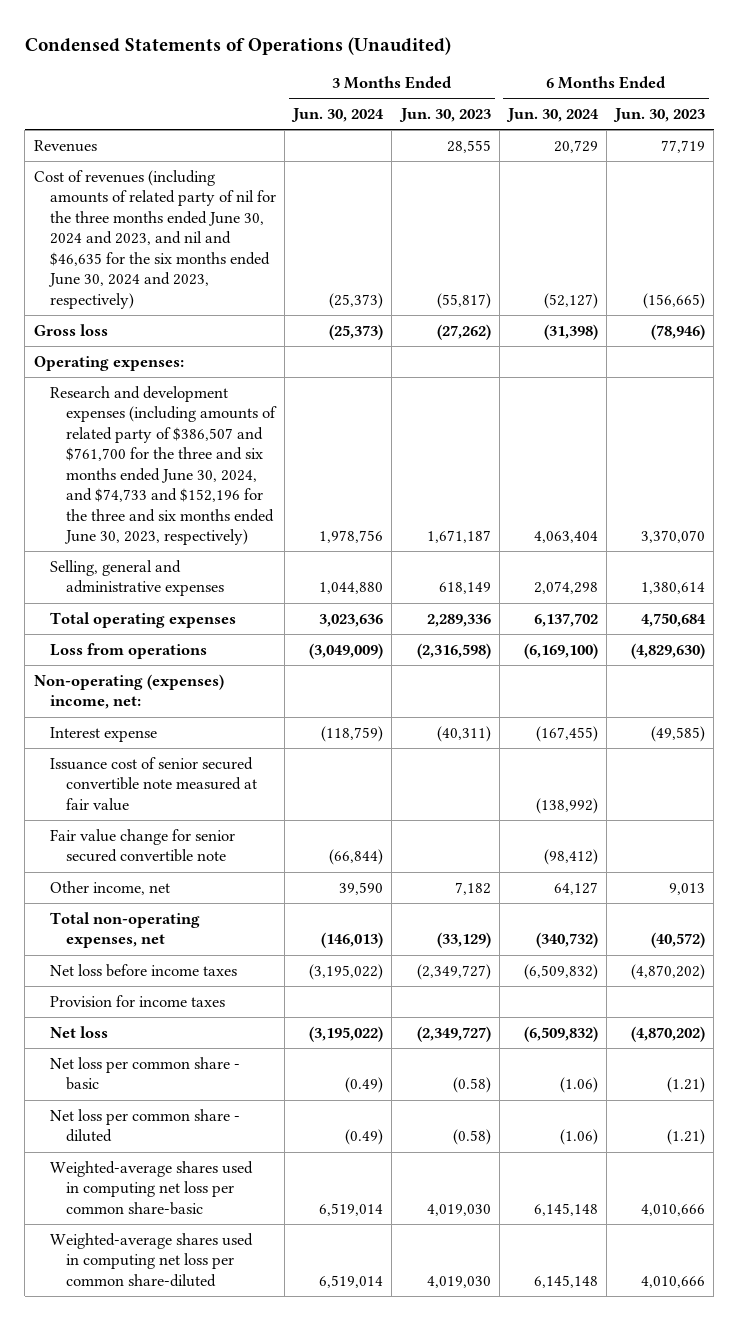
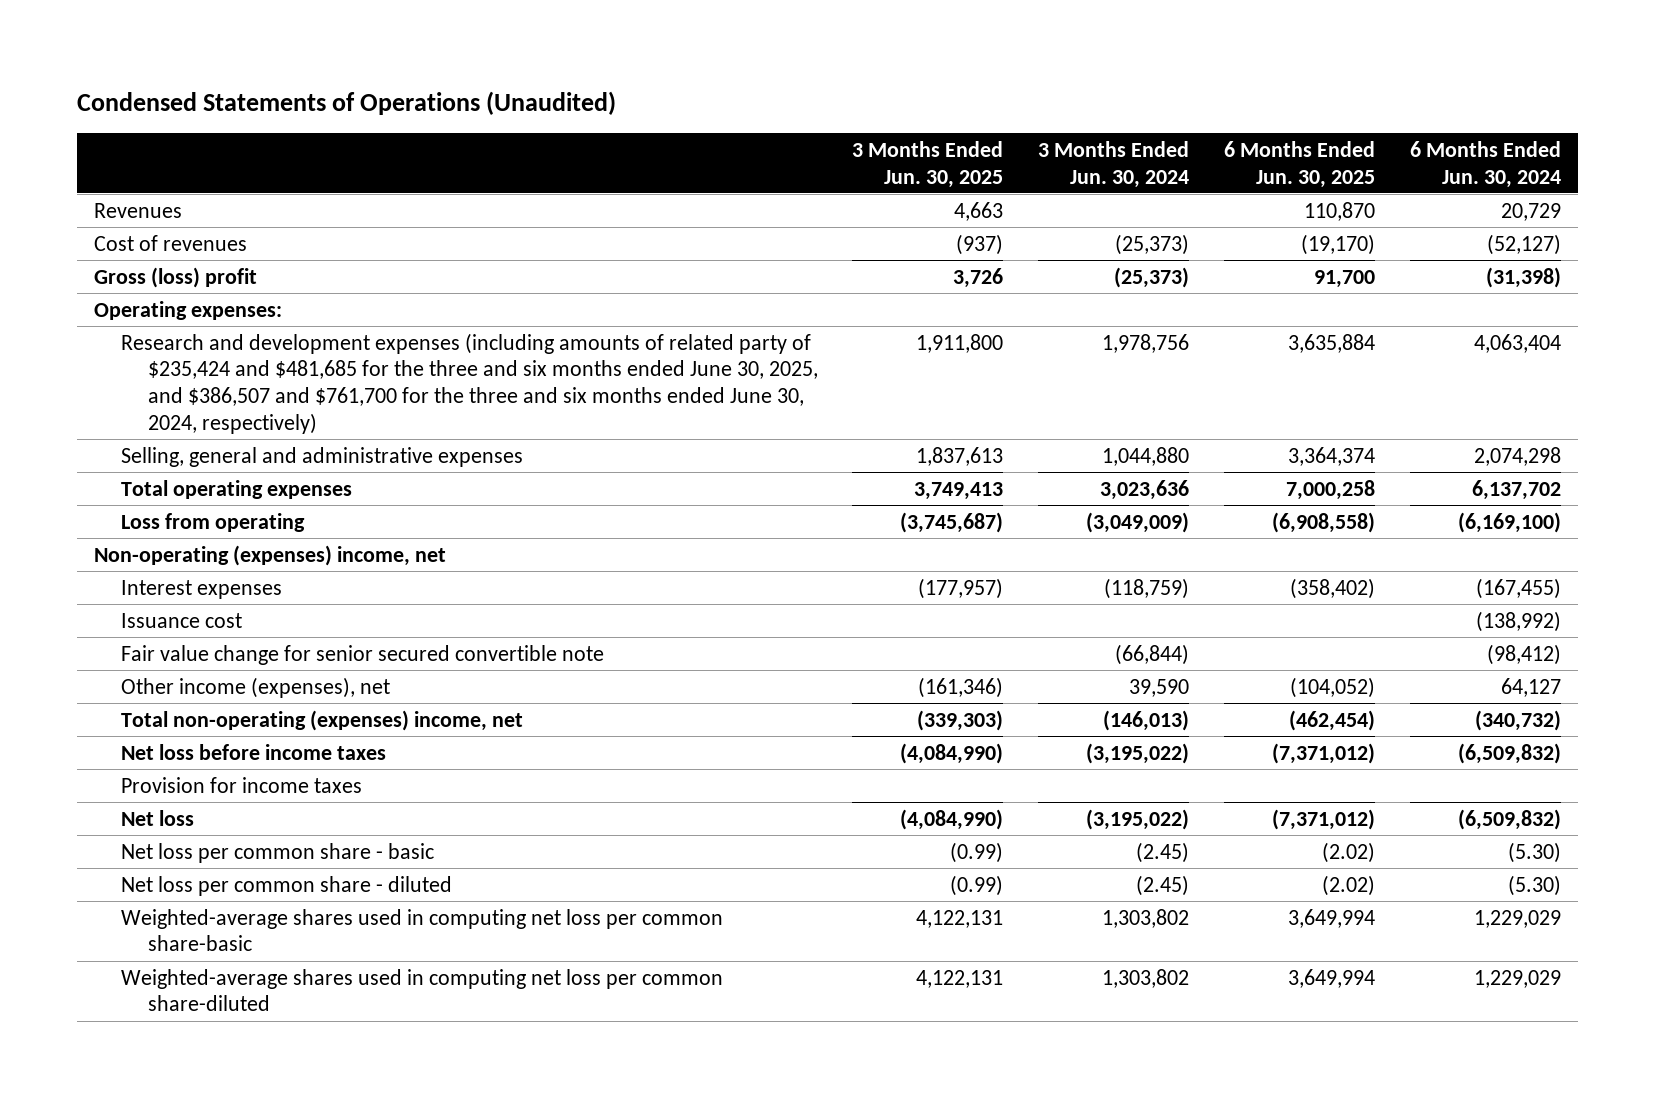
[398,108,491,123] Jun. 30, 2023 -> none
[613,108,706,123] Jun. 30, 2023 -> none
none -> [852,140,1004,188] 3 Months Ended Jun. 30, 2025
none -> [1224,140,1376,188] 6 Months Ended Jun. 30, 2025
[33,169,276,309] Cost of revenues (including amounts of related party of nil for the three months ended June 30, 2024 and 2023, and nil and $46,635 for the six months ended June 30, 2024 and 2023, respectively) -> [94,234,248,251] Cost of revenues
[33,323,108,336] Gross loss -> [94,266,258,288] Gross (loss) profit
[49,385,278,546] Research and development expenses (including amounts of related party of $386,507 and $761,700 for the three and six months ended June 30, 2024, and $74,733 and $152,196 for the three and six months ended June 30, 2023, respectively) -> [120,332,818,434] Research and development expenses (including amounts of related party of $235,424 and $481,685 for the three and six months ended June 30, 2025, and $386,507 and $761,700 for the three and six months ended June 30, 2024, respectively)
[49,642,207,659] Loss from operations -> [120,512,305,532] Loss from operating
[33,673,224,710] Non-operating (expenses) income, net: -> [94,544,447,566] Non-operating (expenses) income, net
[49,726,157,742] Interest expense -> [120,579,282,599] Interest expenses
[49,756,258,811] Issuance cost of senior secured convertible note measured at fair value -> [120,612,242,628] Issuance cost
[49,880,170,895] Other income, net -> [120,676,390,698] Other income (expenses), net
[49,911,200,949] Total non-operating expenses, net -> [120,709,523,731] Total non-operating (expenses) income, net
[345,1077,384,1094] (0.49) -> [1136,841,1190,863] (2.45)
[559,1077,598,1094] (1.06) -> [1507,841,1561,863] (5.30)
[345,1129,384,1146] (0.49) -> [1136,874,1190,896] (2.45)
[559,1129,598,1146] (1.06) -> [1507,874,1561,896] (5.30)
[319,1202,384,1216] 6,519,014 -> [1102,908,1190,928] 1,303,802
[533,1202,598,1216] 6,145,148 -> [1473,909,1561,928] 1,229,029
[319,1274,384,1288] 6,519,014 -> [1102,968,1190,988] 1,303,802
[533,1274,598,1288] 6,145,148 -> [1473,969,1561,988] 1,229,029

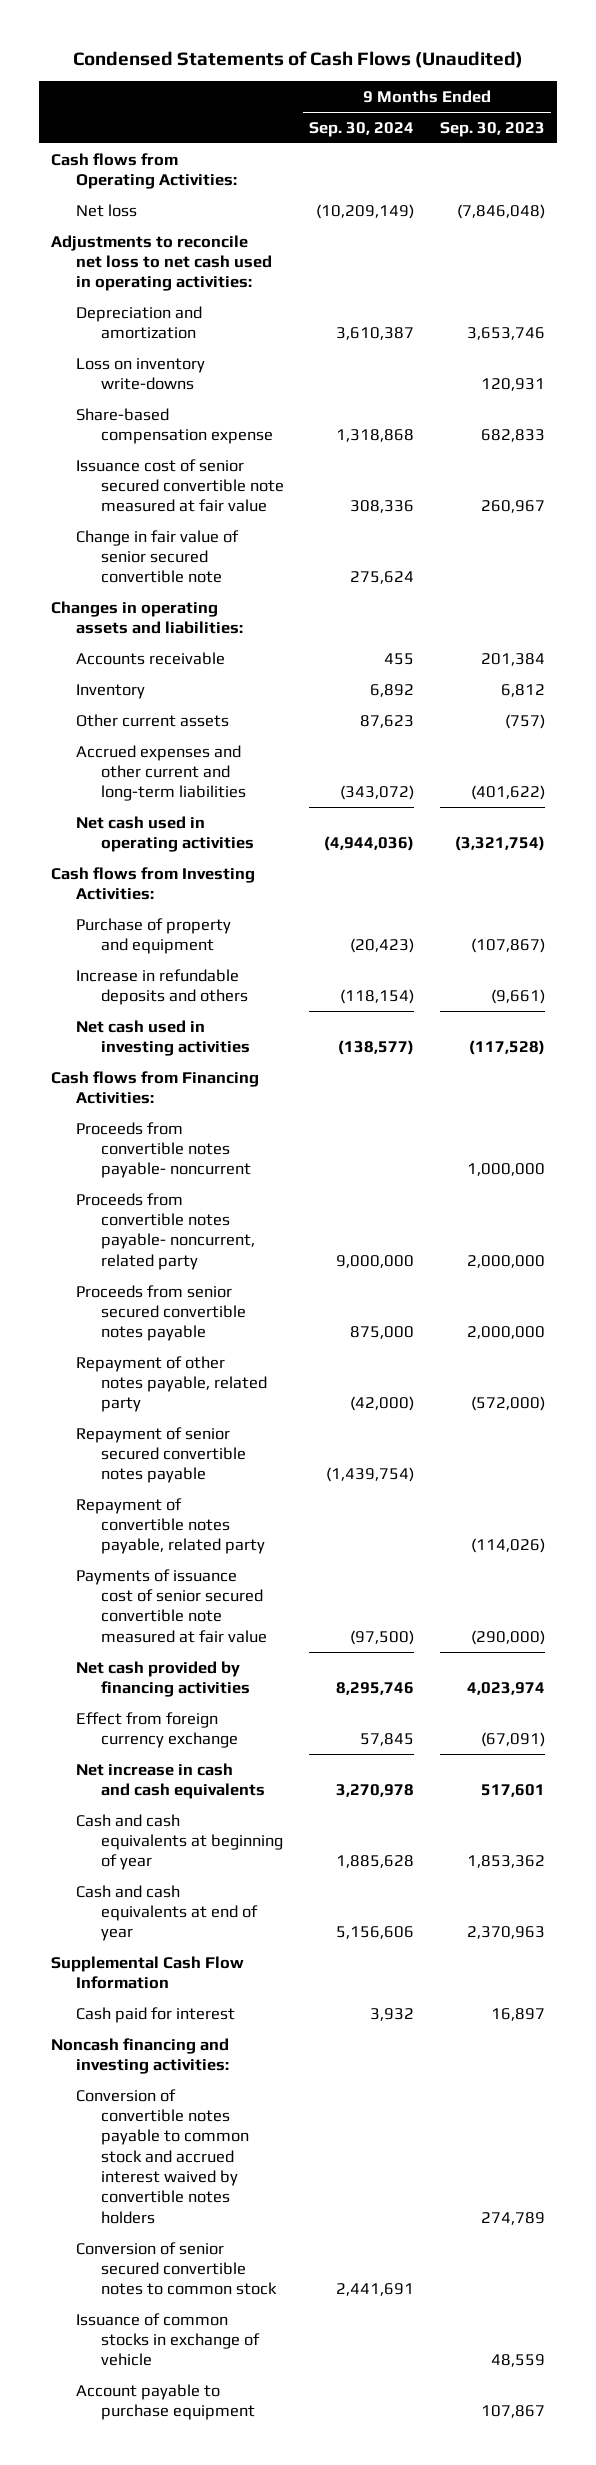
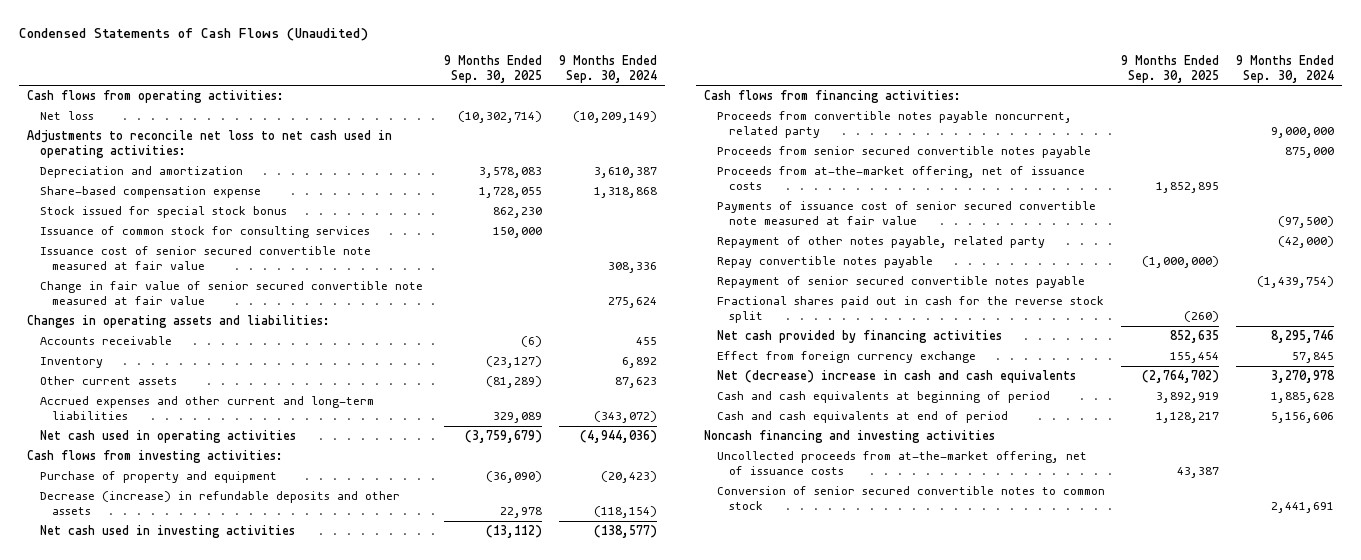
[439,121,545,137] Sep. 30, 2023 -> none
none -> [444,55,543,83] 9 Months Ended Sep. 30, 2025
[51,152,238,190] Cash flows from Operating Activities: -> [27,90,285,104] Cash flows from operating activities:
[76,357,206,391] Loss on inventory write-downs -> none
none -> [39,206,287,219] Stock issued for special stock bonus
none -> [39,226,370,239] Issuance of common stock for consulting services
[76,529,240,584] Change in fair value of senior secured convertible note -> [39,281,423,305] Change in fair value of senior secured convertible note measured at fair value
[51,866,256,901] Cash flows from Investing Activities: -> [27,450,284,464] Cash flows from investing activities:
[76,968,248,1006] Increase in refundable deposits and others -> [39,491,400,515] Decrease (increase) in refundable deposits and other assets
[76,1121,251,1179] Proceeds from convertible notes payable- noncurrent -> none
[51,1070,260,1105] Cash flows from Financing Activities: -> [704,90,962,104] Cash flows from financing activities:
[76,1192,255,1270] Proceeds from convertible notes payable- noncurrent, related party -> [716,111,1072,138] Proceeds from convertible notes payable noncurrent, related party
none -> [716,166,1085,190] Proceeds from at-the-market offering, net of issuance costs
[76,1568,267,1643] Payments of issuance cost of senior secured convertible note measured at fair value -> [716,201,1096,225] Payments of issuance cost of senior secured convertible note measured at fair value
none -> [716,256,933,269] Repay convertible notes payable
[76,1497,265,1555] Repayment of convertible notes payable, related party -> none
none -> [716,296,1104,323] Fractional shares paid out in cash for the reverse stock split
[51,1955,245,1990] Supplemental Cash Flow Information -> none
[76,2006,236,2023] Cash paid for interest -> none
[76,2088,249,2224] Conversion of convertible notes payable to common stock and accrued interest waived by convertible notes holders -> none
[76,1762,265,1800] Net increase in cash and cash equivalents -> [716,370,1076,384] Net (decrease) increase in cash and cash equivalents
[76,1813,283,1871] Cash and cash equivalents at beginning of year -> [716,391,1050,404] Cash and cash equivalents at beginning of period
[76,1884,258,1942] Cash and cash equivalents at end of year -> [716,411,1008,424] Cash and cash equivalents at end of period
[51,2037,230,2075] Noncash financing and investing activities: -> [704,430,996,444] Noncash financing and investing activities
none -> [716,451,1087,475] Uncollected proceeds from at-the-market offering, net of issuance costs
[76,2312,260,2367] Issuance of common stocks in exchange of vehicle -> none
[76,2383,255,2421] Account payable to purchase equipment -> none

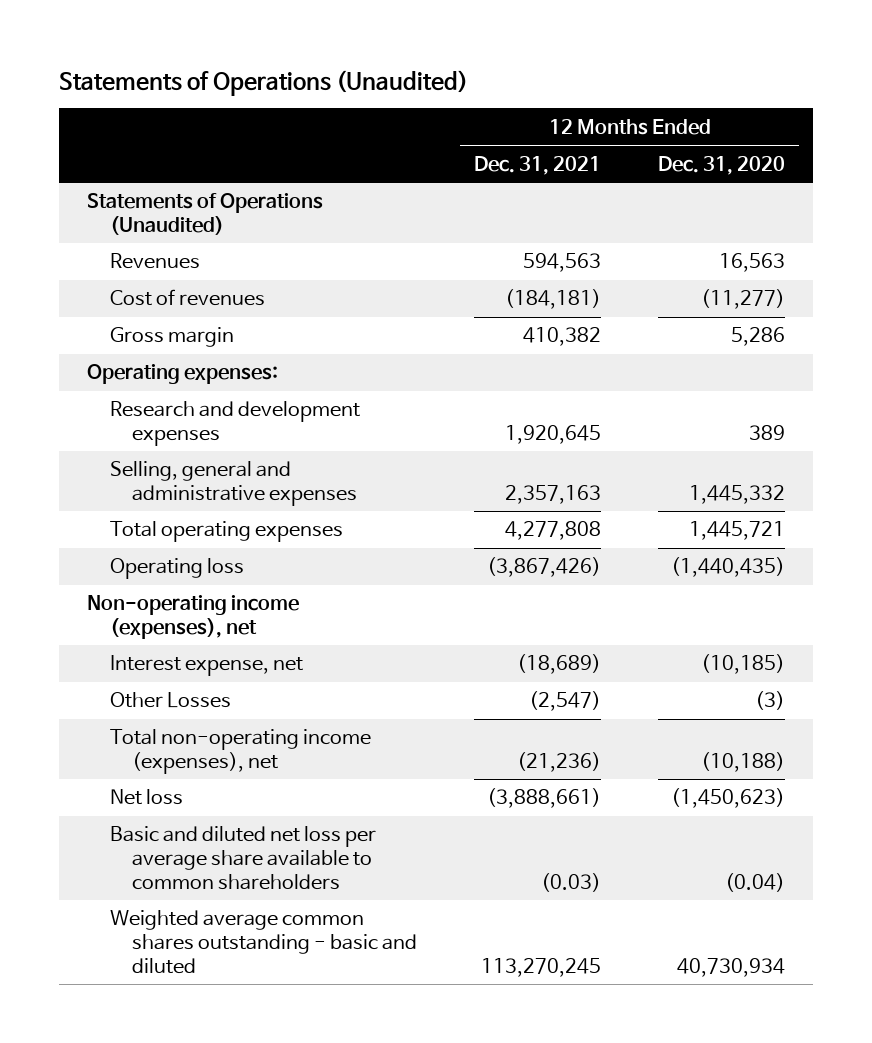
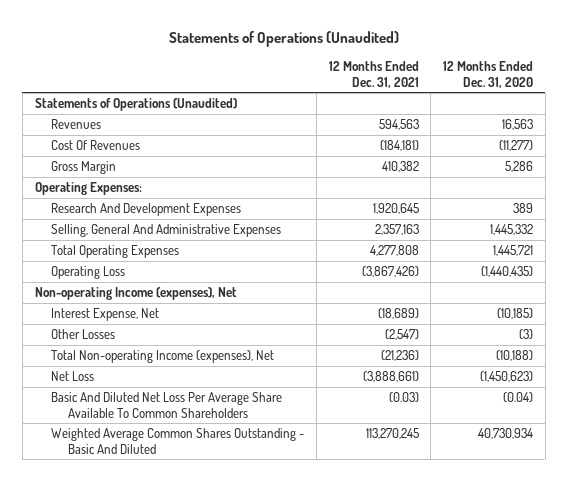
[109,289,265,307] Cost of revenues -> [51,140,141,151] Cost Of Revenues
[109,327,234,348] Gross margin -> [51,161,117,175] Gross Margin
[87,364,279,385] Operating expenses: -> [34,182,142,196] Operating Expenses:
[109,401,360,447] Research and development expenses -> [51,203,242,217] Research And Development Expenses
[109,461,358,507] Selling, general and administrative expenses -> [51,224,282,238] Selling, General And Administrative Expenses
[109,521,343,543] Total operating expenses -> [51,245,180,259] Total Operating Expenses
[109,558,244,580] Operating loss -> [51,266,126,280] Operating Loss
[87,595,300,640] Non-operating income (expenses), net -> [34,287,237,301] Non-operating Income (expenses), Net
[109,655,303,677] Interest expense, net -> [51,308,160,322] Interest Expense, Net
[109,729,371,775] Total non-operating income (expenses), net -> [51,350,275,364] Total Non-operating Income (expenses), Net
[109,789,183,806] Net loss -> [51,371,95,382] Net Loss
[109,826,376,890] Basic and diluted net loss per average share available to common shareholders -> [51,392,283,418] Basic And Diluted Net Loss Per Average Share Available To Common Shareholders
[109,910,418,974] Weighted average common shares outstanding - basic and diluted -> [51,428,305,454] Weighted Average Common Shares Outstanding - Basic And Diluted

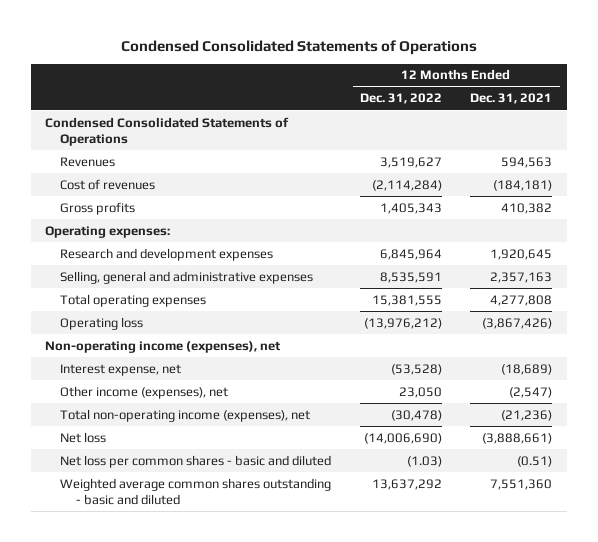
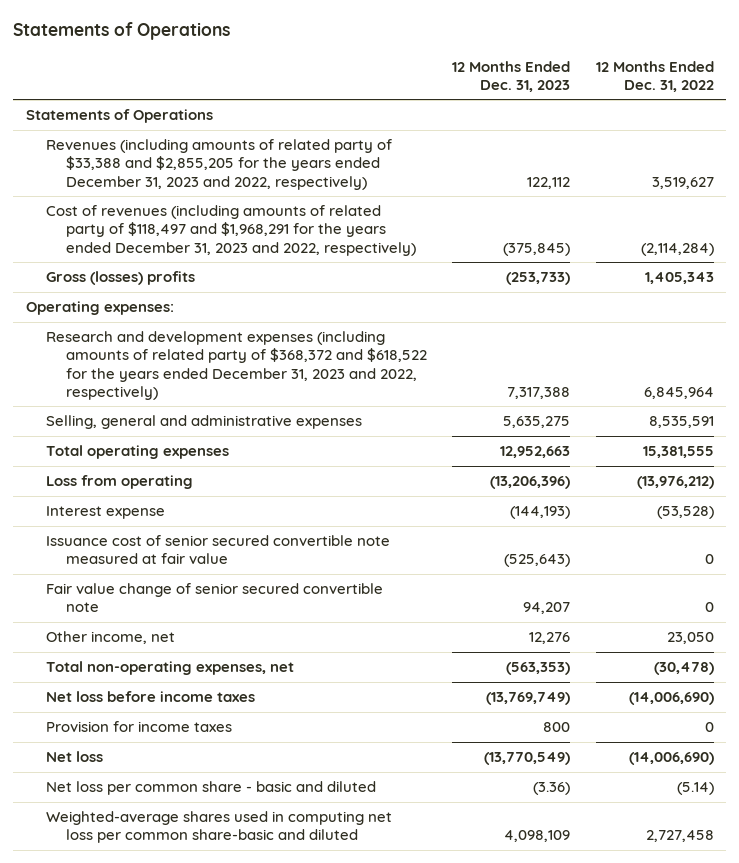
[120,39,477,55] Condensed Consolidated Statements of Operations -> [13,22,231,41] Statements of Operations
[470,93,553,105] Dec. 31, 2021 -> none
none -> [452,60,571,92] 12 Months Ended Dec. 31, 2023
[45,116,290,147] Condensed Consolidated Statements of Operations -> [25,109,213,124] Statements of Operations
[60,156,116,167] Revenues -> [45,139,392,190] Revenues (including amounts of related party of $33,388 and $2,855,205 for the years ended December 31, 2023 and 2022, respectively)
[60,178,156,190] Cost of revenues -> [45,205,416,256] Cost of revenues (including amounts of related party of $118,497 and $1,968,291 for the years ended December 31, 2023 and 2022, respectively)
[60,201,136,215] Gross profits -> [45,271,195,286] Gross (losses) profits
[60,247,274,261] Research and development expenses -> [45,331,427,400] Research and development expenses (including amounts of related party of $368,372 and $618,522 for the years ended December 31, 2023 and 2022, respectively)
[45,340,282,353] Non-operating income (expenses), net -> none
[60,316,144,330] Operating loss -> [45,475,193,490] Loss from operating
[60,363,182,376] Interest expense, net -> [45,506,165,520] Interest expense
none -> [45,535,390,565] Issuance cost of senior secured convertible note measured at fair value
none -> [45,583,383,613] Fair value change of senior secured convertible note
[60,385,229,399] Other income (expenses), net -> [45,631,175,645] Other income, net
[60,408,311,422] Total non-operating income (expenses), net -> [45,661,294,676] Total non-operating expenses, net
none -> [45,691,255,703] Net loss before income taxes
none -> [45,721,232,733] Provision for income taxes
[60,477,332,506] Weighted average common shares outstanding - basic and diluted -> none
[60,454,332,468] Net loss per common shares - basic and diluted -> [45,781,376,796] Net loss per common share - basic and diluted
[406,455,442,467] (1.03) -> [676,782,714,796] (5.14)
none -> [45,811,392,844] Weighted-average shares used in computing net loss per common share-basic and diluted

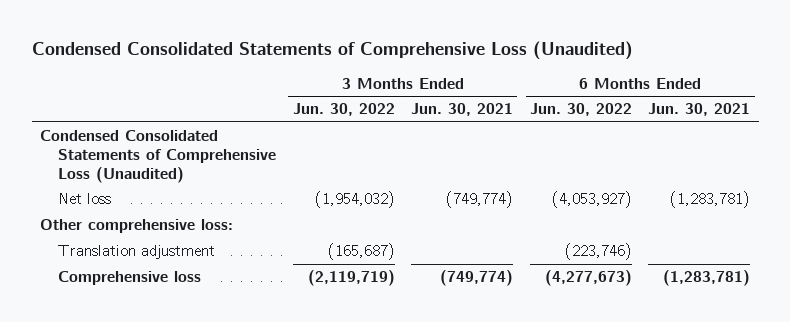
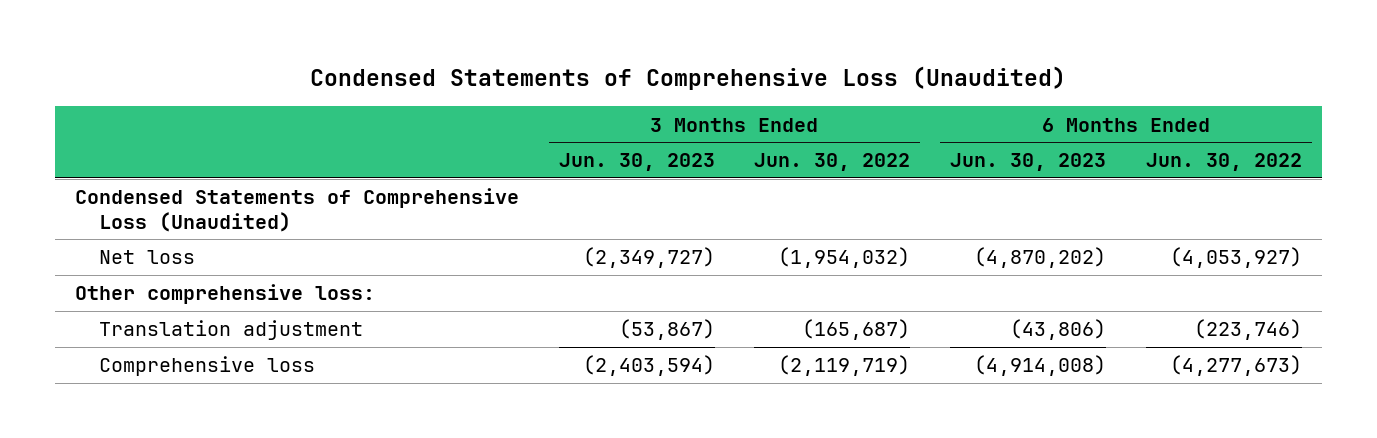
[31,41,633,61] Condensed Consolidated Statements of Comprehensive Loss (Unaudited) -> [310,66,1067,91] Condensed Statements of Comprehensive Loss (Unaudited)
[411,103,514,117] Jun. 30, 2021 -> none
[648,103,751,117] Jun. 30, 2021 -> none
none -> [558,153,715,172] Jun. 30, 2023
none -> [950,153,1107,172] Jun. 30, 2023
[39,130,276,183] Condensed Consolidated Statements of Comprehensive Loss (Unaudited) -> [74,188,519,232] Condensed Statements of Comprehensive Loss (Unaudited)

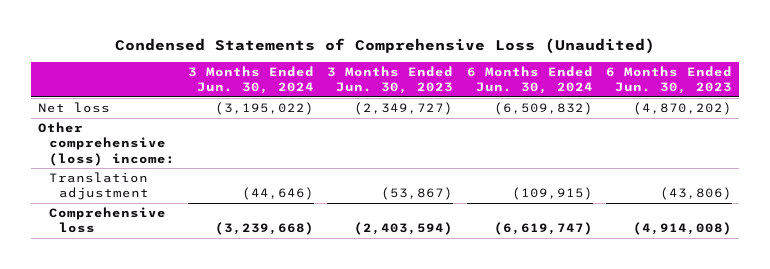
[754,153,911,172] Jun. 30, 2022 -> none
[1145,153,1302,172] Jun. 30, 2022 -> none
none -> [187,66,314,95] 3 Months Ended Jun. 30, 2024
none -> [466,66,593,95] 6 Months Ended Jun. 30, 2024
[74,188,519,232] Condensed Statements of Comprehensive Loss (Unaudited) -> none
[74,284,375,305] Other comprehensive loss: -> [37,122,175,166] Other comprehensive (loss) income:

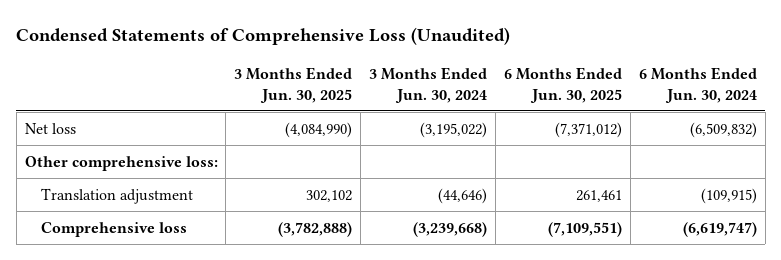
[327,66,454,95] 3 Months Ended Jun. 30, 2023 -> none
[605,66,732,95] 6 Months Ended Jun. 30, 2023 -> none
none -> [234,66,353,103] 3 Months Ended Jun. 30, 2025
none -> [504,66,623,103] 6 Months Ended Jun. 30, 2025
[37,122,175,166] Other comprehensive (loss) income: -> [24,155,218,171] Other comprehensive loss:

